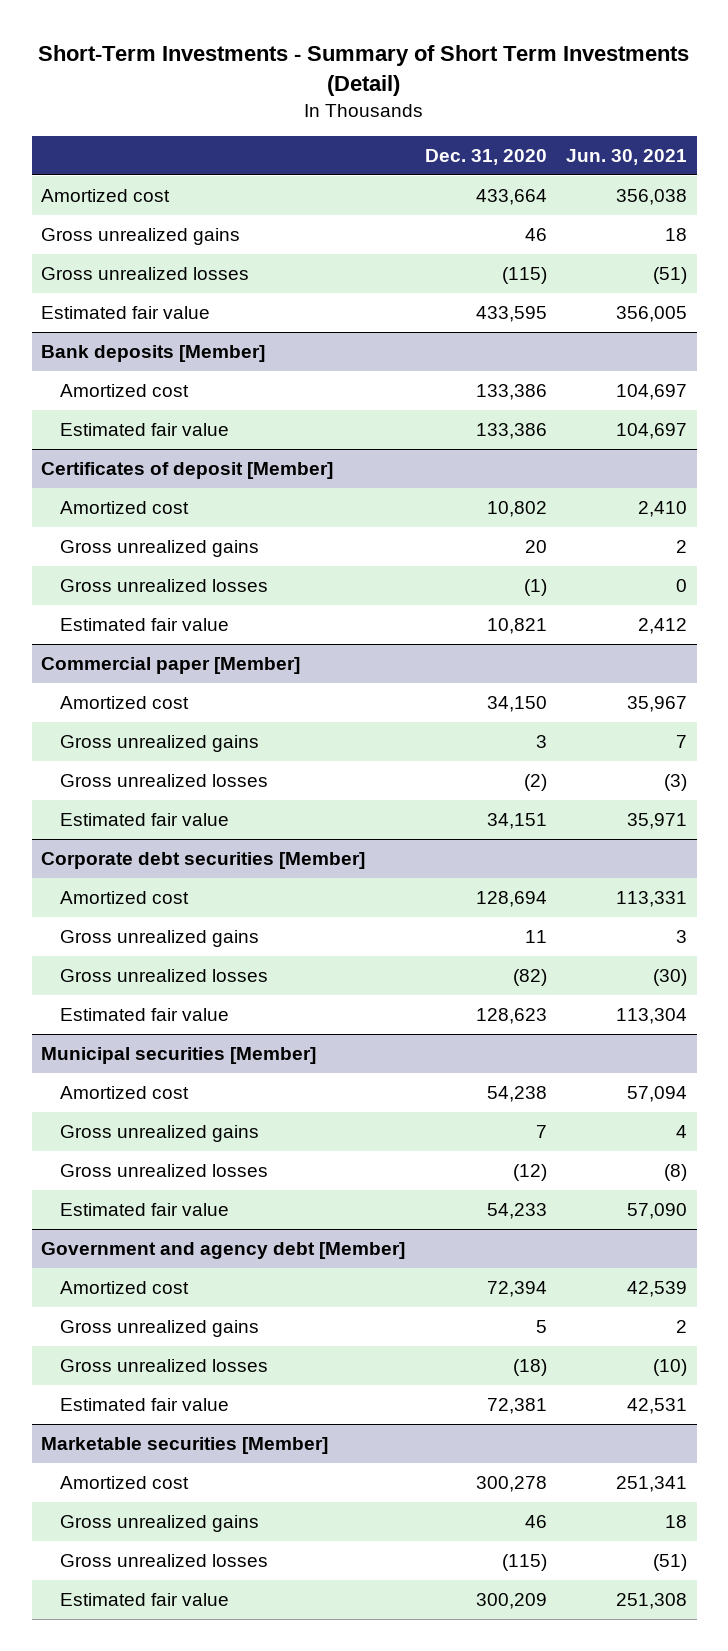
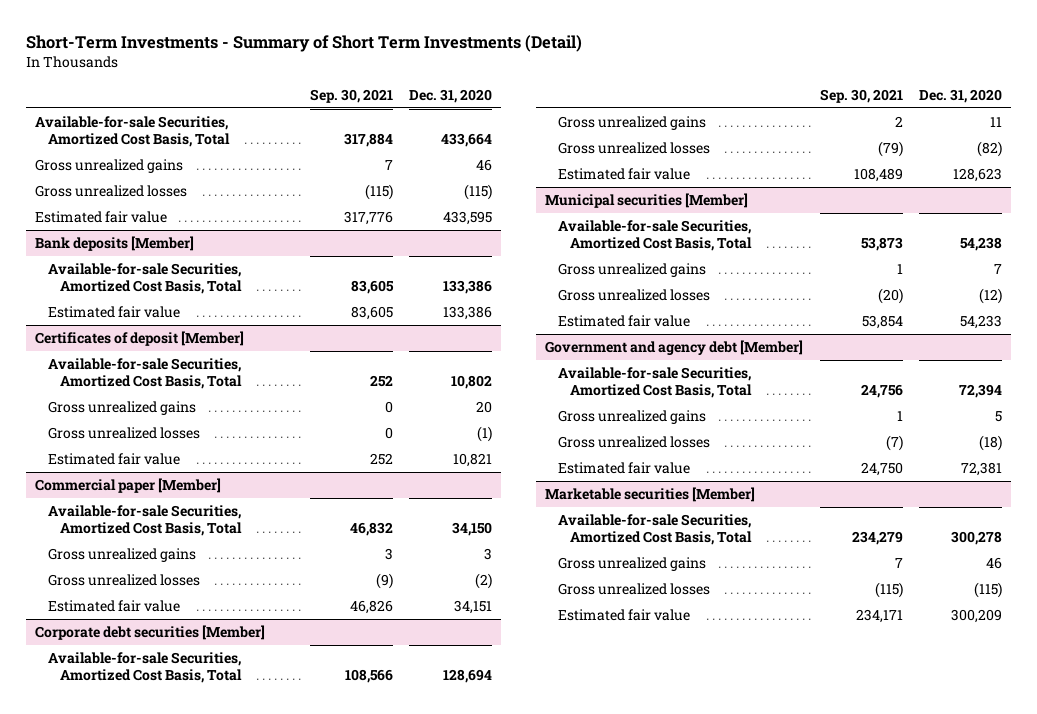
[565,148,687,165] Jun. 30, 2021 -> none
none -> [309,88,393,103] Sep. 30, 2021
[41,189,171,203] Amortized cost -> [34,116,230,147] Available-for-sale Securities, Amortized Cost Basis, Total
[59,384,189,398] Amortized cost -> [47,263,243,294] Available-for-sale Securities, Amortized Cost Basis, Total
[59,501,189,515] Amortized cost -> [47,358,243,389] Available-for-sale Securities, Amortized Cost Basis, Total
[59,696,189,710] Amortized cost -> [47,505,243,536] Available-for-sale Securities, Amortized Cost Basis, Total
[59,891,189,905] Amortized cost -> [47,652,243,683] Available-for-sale Securities, Amortized Cost Basis, Total
[59,1086,189,1100] Amortized cost -> [557,220,753,251] Available-for-sale Securities, Amortized Cost Basis, Total
[59,1281,189,1295] Amortized cost -> [557,367,753,398] Available-for-sale Securities, Amortized Cost Basis, Total
[59,1476,189,1490] Amortized cost -> [557,514,753,545] Available-for-sale Securities, Amortized Cost Basis, Total

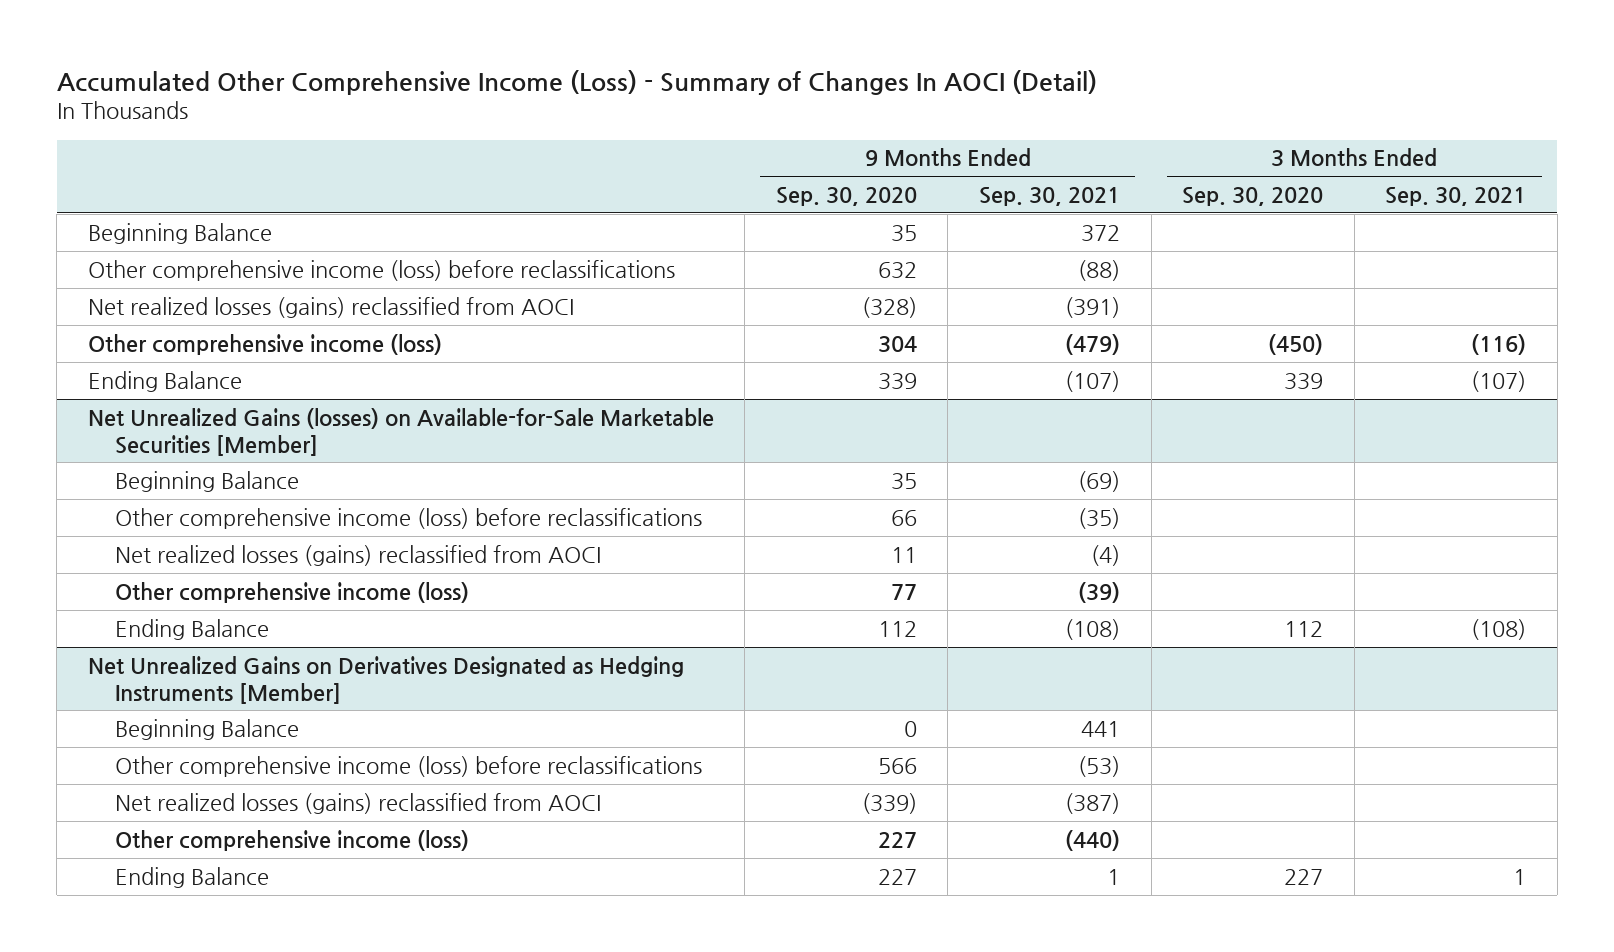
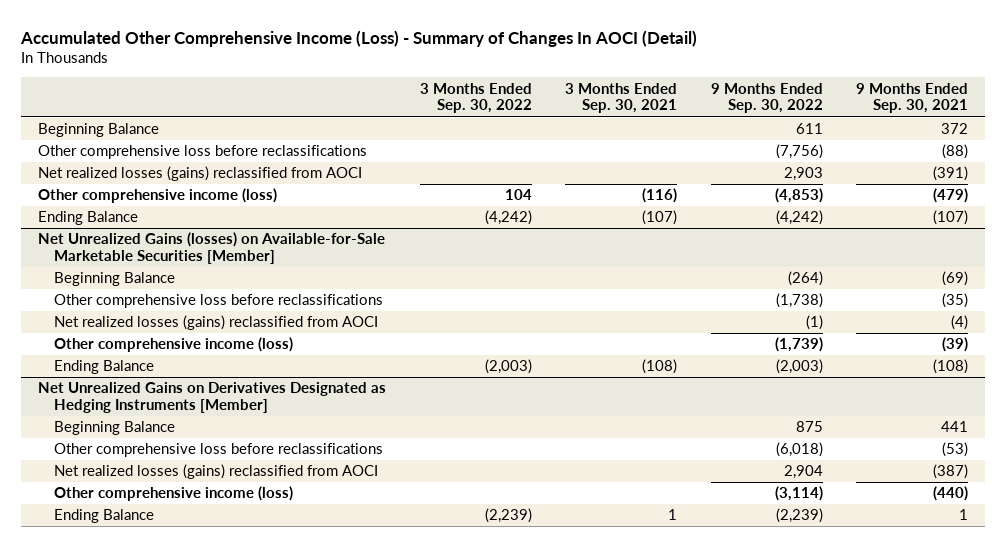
[775,186,917,206] Sep. 30, 2020 -> none
[1182,186,1324,206] Sep. 30, 2020 -> none
none -> [419,82,532,114] 3 Months Ended Sep. 30, 2022
none -> [710,82,823,114] 9 Months Ended Sep. 30, 2022
[87,259,675,281] Other comprehensive income (loss) before reclassifications -> [38,145,368,160] Other comprehensive loss before reclassifications
[114,507,702,529] Other comprehensive income (loss) before reclassifications -> [53,294,383,309] Other comprehensive loss before reclassifications
[114,755,702,777] Other comprehensive income (loss) before reclassifications -> [53,443,383,458] Other comprehensive loss before reclassifications

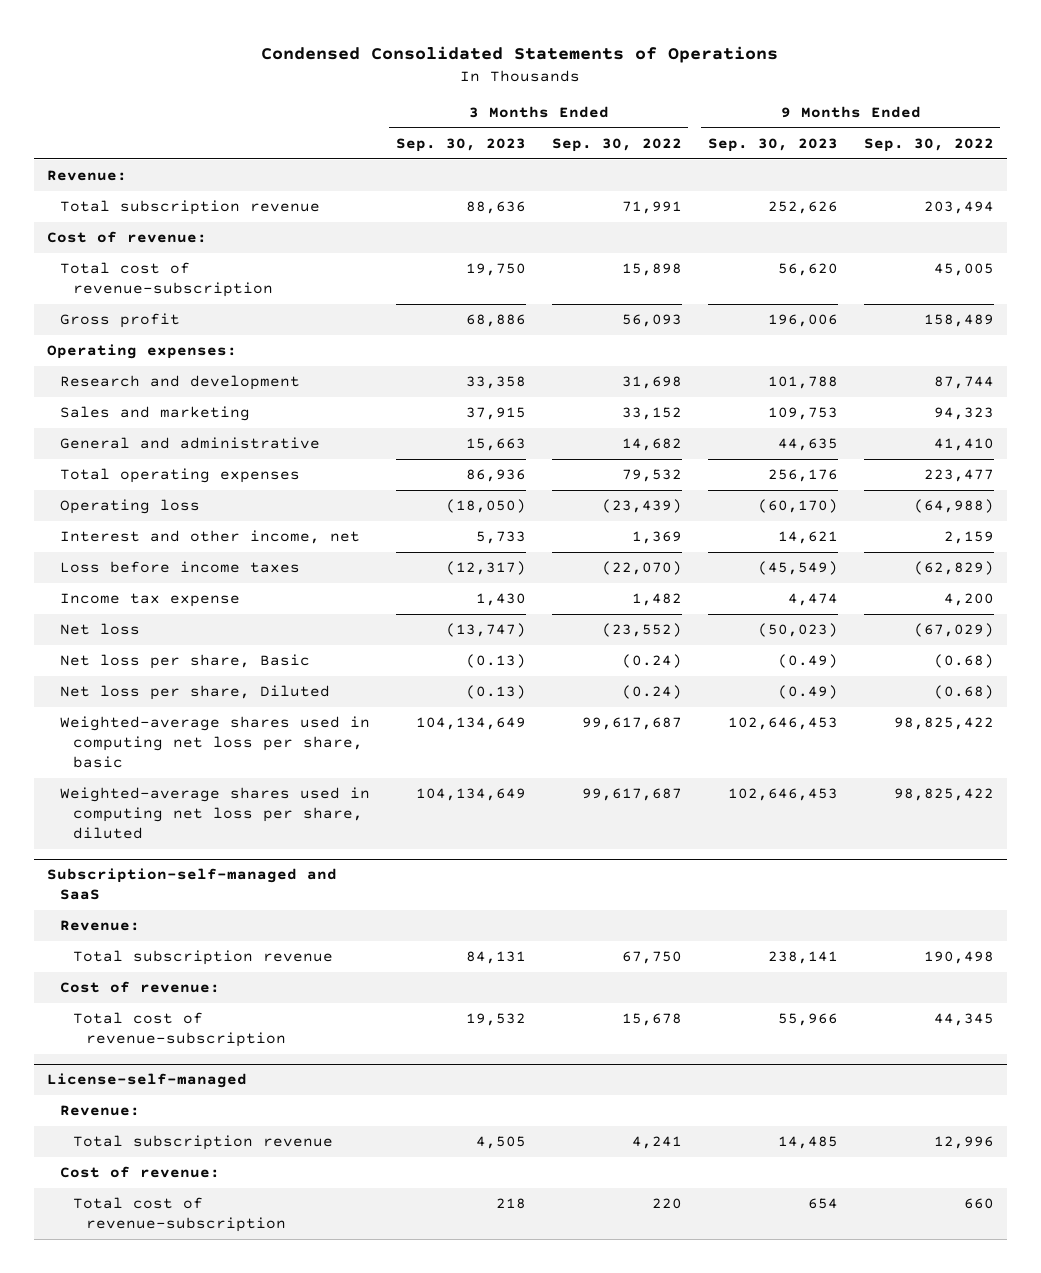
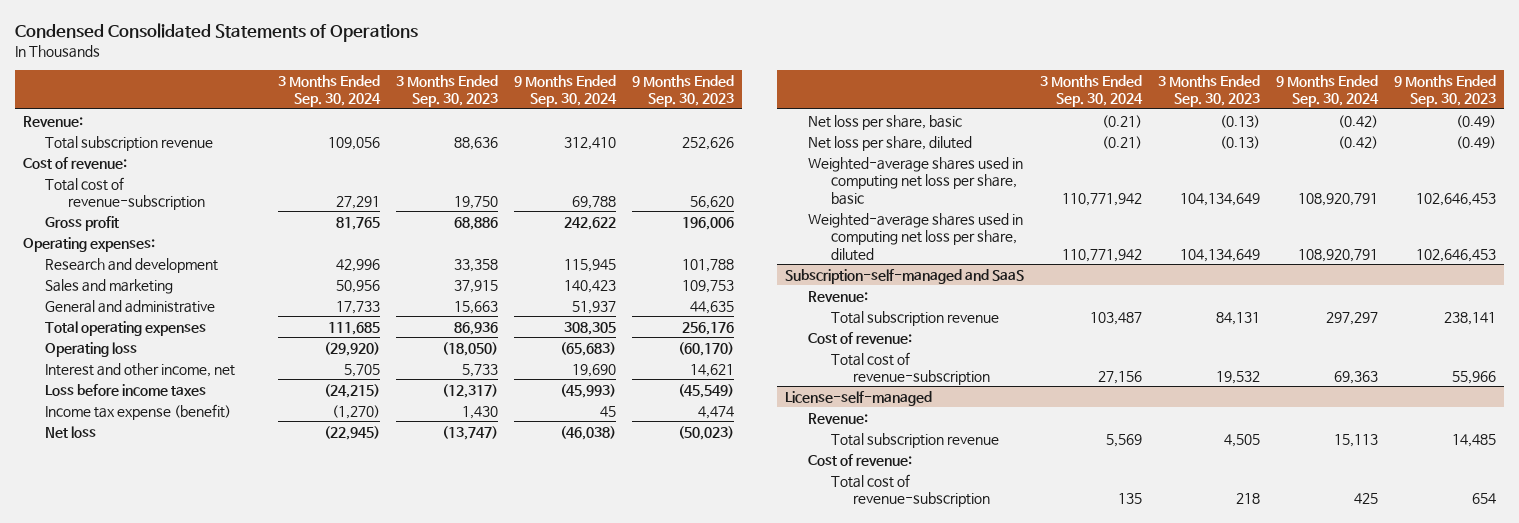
[551,137,682,152] Sep. 30, 2022 -> none
[863,137,994,152] Sep. 30, 2022 -> none
none -> [277,74,381,108] 3 Months Ended Sep. 30, 2024
none -> [513,74,617,108] 9 Months Ended Sep. 30, 2024
[59,593,240,608] Income tax expense -> [45,403,232,420] Income tax expense (benefit)
[59,654,310,670] Net loss per share, Basic -> [807,114,962,130] Net loss per share, basic
[59,685,330,701] Net loss per share, Diluted -> [807,135,972,151] Net loss per share, diluted

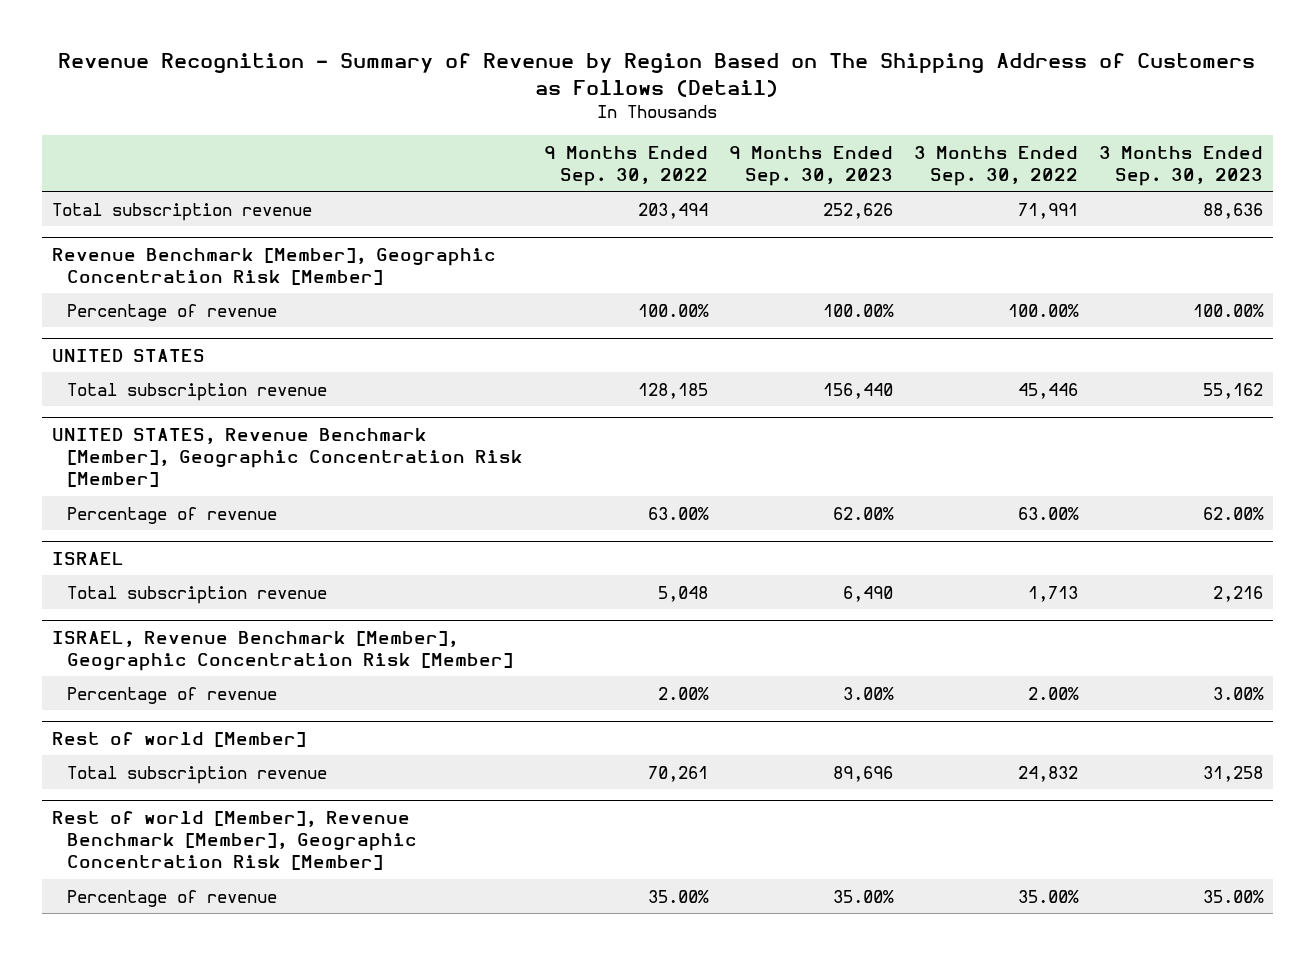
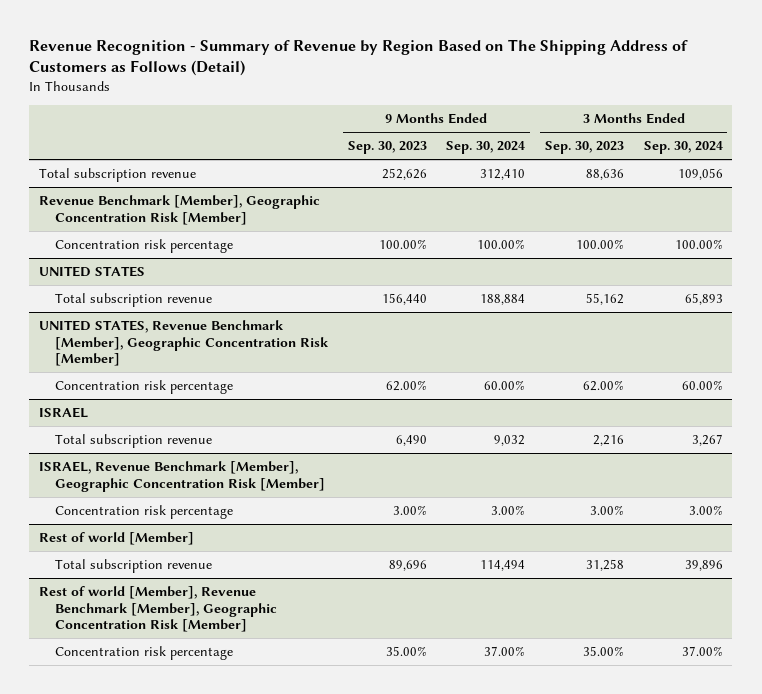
[544,145,709,186] 9 Months Ended Sep. 30, 2022 -> none
[913,145,1078,186] 3 Months Ended Sep. 30, 2022 -> none
none -> [446,141,526,155] Sep. 30, 2024
none -> [643,141,723,155] Sep. 30, 2024
[67,303,278,321] Percentage of revenue -> [54,239,233,254] Concentration risk percentage
[67,506,278,524] Percentage of revenue -> [54,380,233,395] Concentration risk percentage
[67,686,278,704] Percentage of revenue -> [54,505,233,520] Concentration risk percentage
[67,889,278,907] Percentage of revenue -> [54,646,233,661] Concentration risk percentage

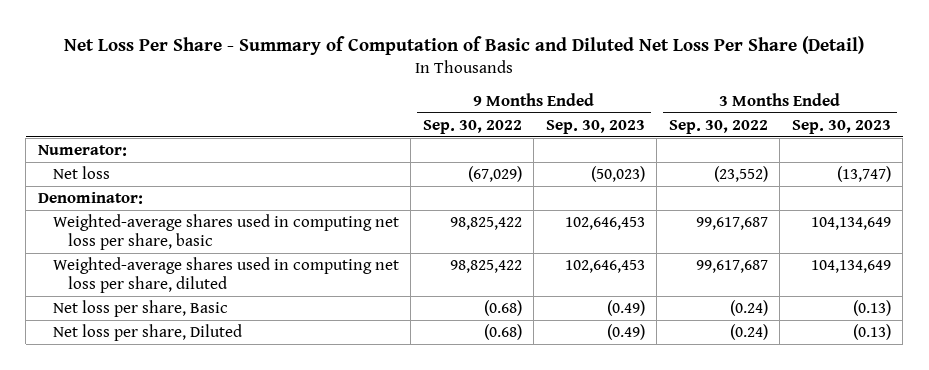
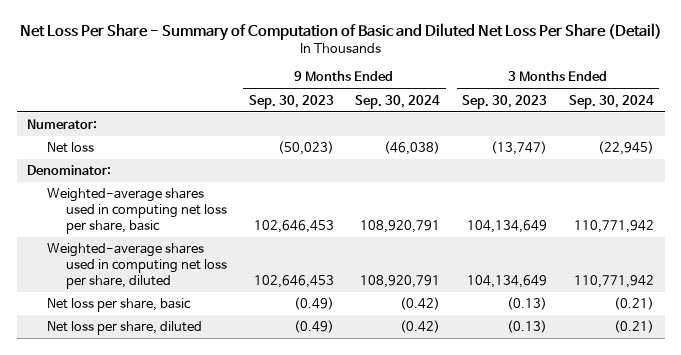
[422,119,522,134] Sep. 30, 2022 -> none
[668,119,768,134] Sep. 30, 2022 -> none
none -> [355,94,441,109] Sep. 30, 2024
none -> [568,94,654,109] Sep. 30, 2024
[52,299,228,317] Net loss per share, Basic -> [46,298,191,313] Net loss per share, basic
[52,323,242,341] Net loss per share, Diluted -> [46,321,202,336] Net loss per share, diluted

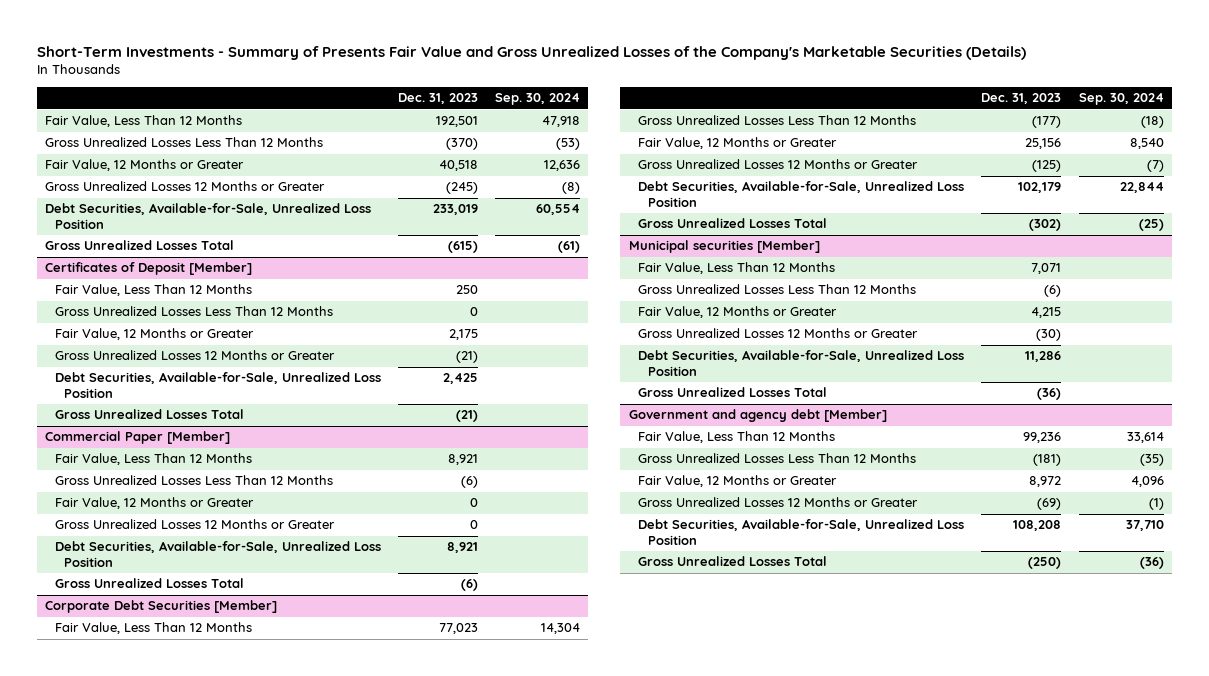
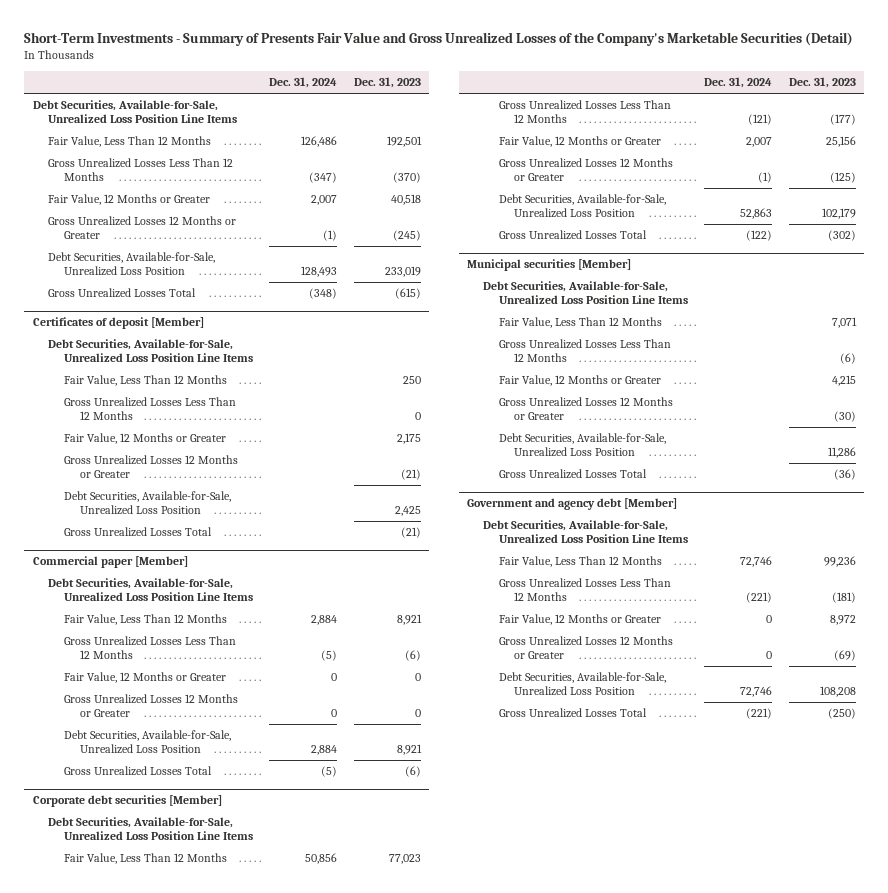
[36,45,1026,60] Short-Term Investments - Summary of Presents Fair Value and Gross Unrealized Losses of the Company's Marketable Securities (Details) -> [24,32,854,47] Short-Term Investments - Summary of Presents Fair Value and Gross Unrealized Losses of the Company's Marketable Securities (Detail)
[494,93,580,106] Sep. 30, 2024 -> none
none -> [269,77,338,89] Dec. 31, 2024
none -> [32,100,238,124] Debt Securities, Available-for-Sale, Unrealized Loss Position Line Items
[45,262,253,276] Certificates of Deposit [Member] -> [32,317,204,330] Certificates of deposit [Member]
none -> [48,339,253,363] Debt Securities, Available-for-Sale, Unrealized Loss Position Line Items
[45,431,231,445] Commercial Paper [Member] -> [32,556,188,569] Commercial paper [Member]
none -> [48,578,253,602] Debt Securities, Available-for-Sale, Unrealized Loss Position Line Items
[45,600,278,614] Corporate Debt Securities [Member] -> [32,795,222,808] Corporate debt securities [Member]
none -> [48,817,253,841] Debt Securities, Available-for-Sale, Unrealized Loss Position Line Items
none -> [482,281,688,305] Debt Securities, Available-for-Sale, Unrealized Loss Position Line Items
none -> [482,520,688,544] Debt Securities, Available-for-Sale, Unrealized Loss Position Line Items

